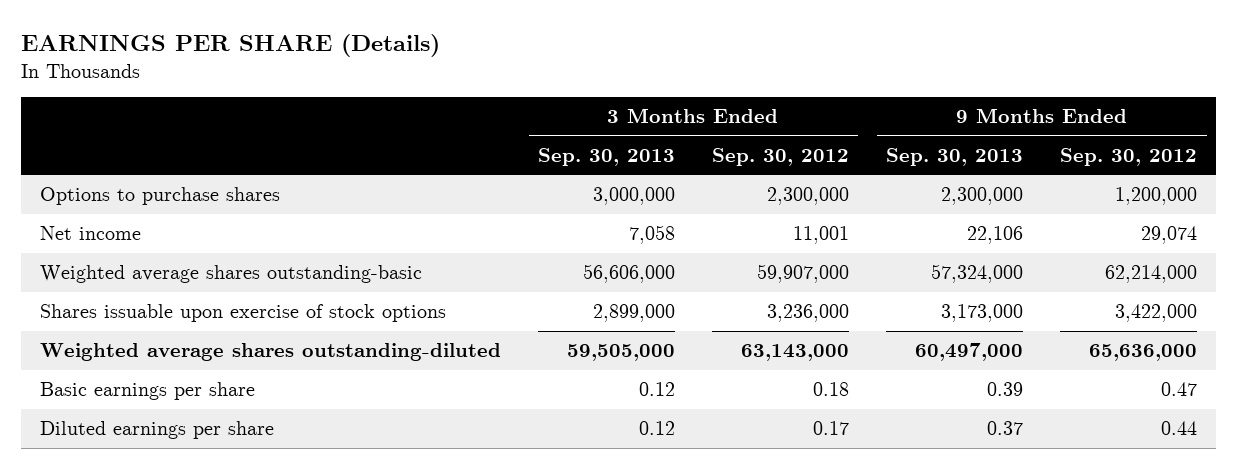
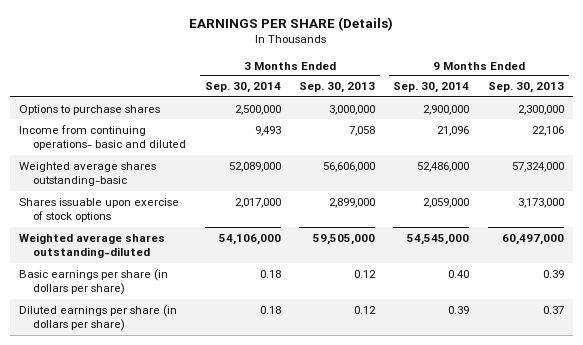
[712,147,850,166] Sep. 30, 2012 -> none
[1060,147,1198,166] Sep. 30, 2012 -> none
none -> [204,82,281,94] Sep. 30, 2014
none -> [393,82,470,94] Sep. 30, 2014
[39,226,141,241] Net income -> [19,124,187,151] Income from continuing operations- basic and diluted
[39,382,255,401] Basic earnings per share -> [19,268,169,296] Basic earnings per share (in dollars per share)
[39,421,274,440] Diluted earnings per share -> [19,304,178,332] Diluted earnings per share (in dollars per share)

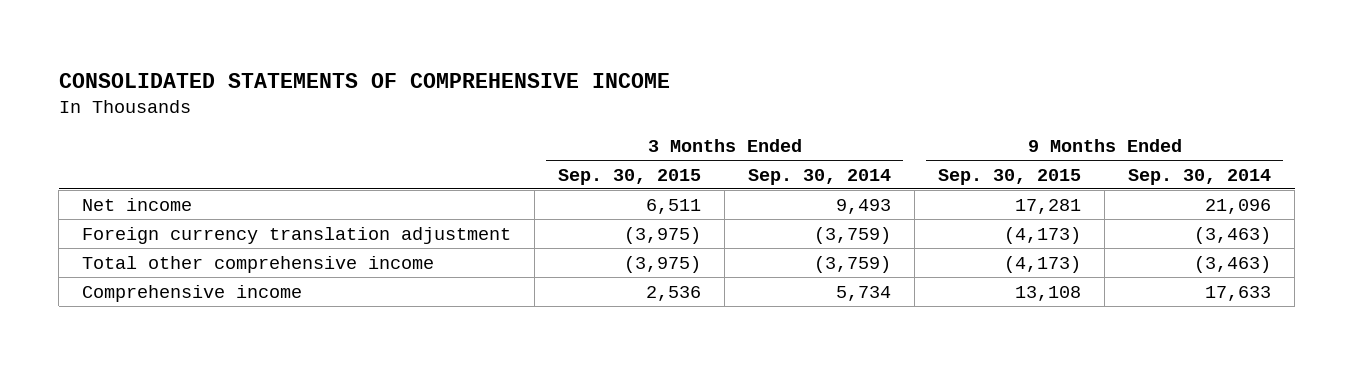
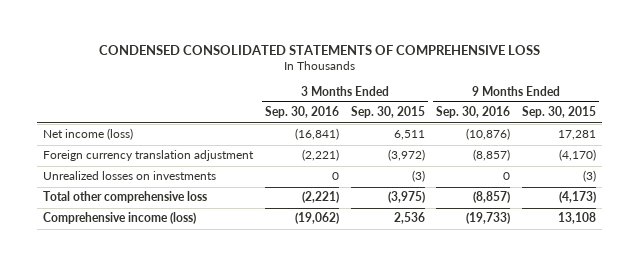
[58,72,670,88] CONSOLIDATED STATEMENTS OF COMPREHENSIVE INCOME -> [98,44,540,55] CONDENSED CONSOLIDATED STATEMENTS OF COMPREHENSIVE LOSS
[748,168,892,185] Sep. 30, 2014 -> none
[1128,168,1272,185] Sep. 30, 2014 -> none
none -> [264,106,339,119] Sep. 30, 2016
none -> [436,106,511,119] Sep. 30, 2016
[82,197,193,211] Net income -> [43,128,134,141] Net income (loss)
[624,226,702,244] (3,975) -> [387,149,425,162] (3,972)
[1004,226,1082,244] (4,173) -> [559,149,597,162] (4,170)
none -> [43,171,217,181] Unrealized losses on investments
[82,255,435,273] Total other comprehensive income -> [43,191,208,204] Total other comprehensive loss
[82,284,303,302] Comprehensive income -> [43,212,197,225] Comprehensive income (loss)

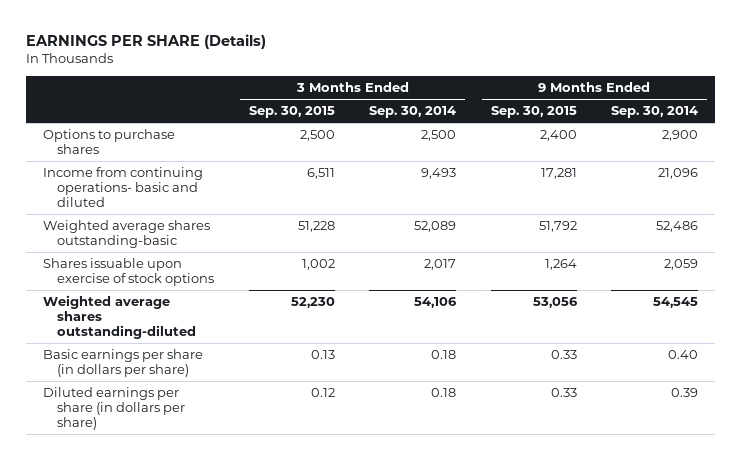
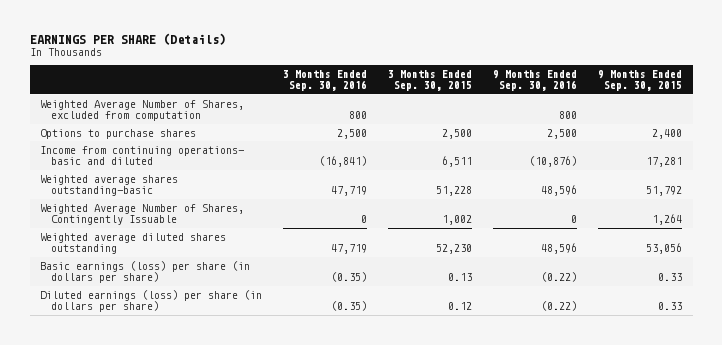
[369,106,457,119] Sep. 30, 2014 -> none
[611,106,699,119] Sep. 30, 2014 -> none
none -> [283,69,368,92] 3 Months Ended Sep. 30, 2016
none -> [493,69,578,92] 9 Months Ended Sep. 30, 2016
none -> [40,99,245,122] Weighted Average Number of Shares, excluded from computation
[43,257,215,286] Shares issuable upon exercise of stock options -> [40,203,245,226] Weighted Average Number of Shares, Contingently Issuable
[43,294,197,339] Weighted average shares outstanding-diluted -> [40,232,227,255] Weighted average diluted shares outstanding
[43,348,204,377] Basic earnings per share (in dollars per share) -> [40,260,251,284] Basic earnings (loss) per share (in dollars per share)
[43,386,186,430] Diluted earnings per share (in dollars per share) -> [40,289,263,313] Diluted earnings (loss) per share (in dollars per share)

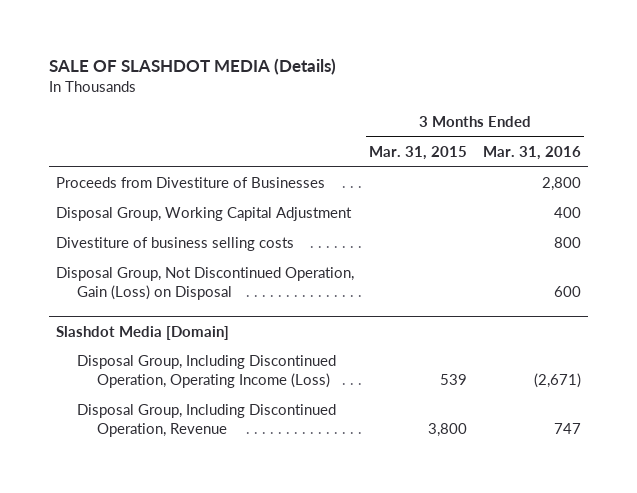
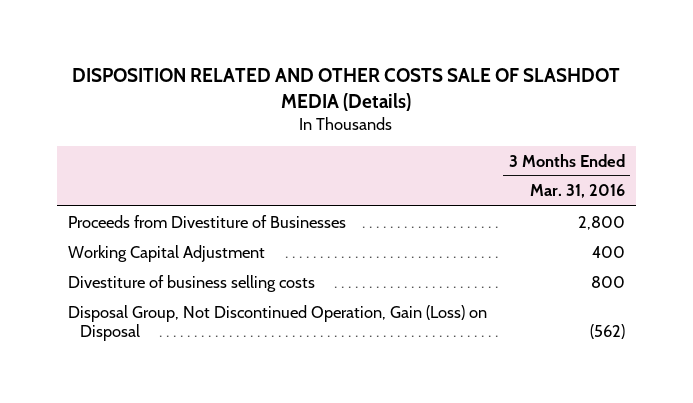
[48,57,336,75] SALE OF SLASHDOT MEDIA (Details) -> [72,68,621,111] DISPOSITION RELATED AND OTHER COSTS SALE OF SLASHDOT MEDIA (Details)
[369,146,468,161] Mar. 31, 2015 -> none
[56,207,353,222] Disposal Group, Working Capital Adjustment -> [67,244,265,262] Working Capital Adjustment
[56,325,230,340] Slashdot Media [Domain] -> none
[76,355,336,389] Disposal Group, Including Discontinued Operation, Operating Income (Loss) -> none
[76,404,336,438] Disposal Group, Including Discontinued Operation, Revenue -> none
[553,286,581,298] 600 -> [589,324,625,340] (562)

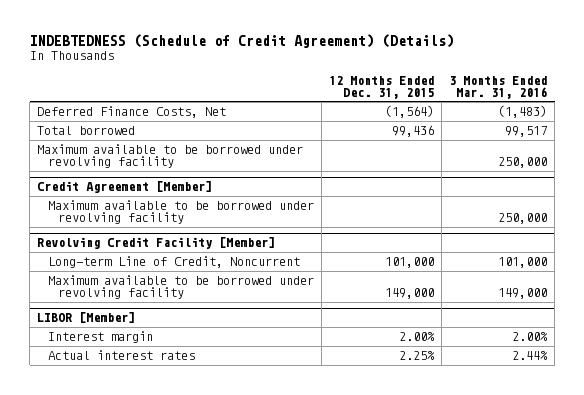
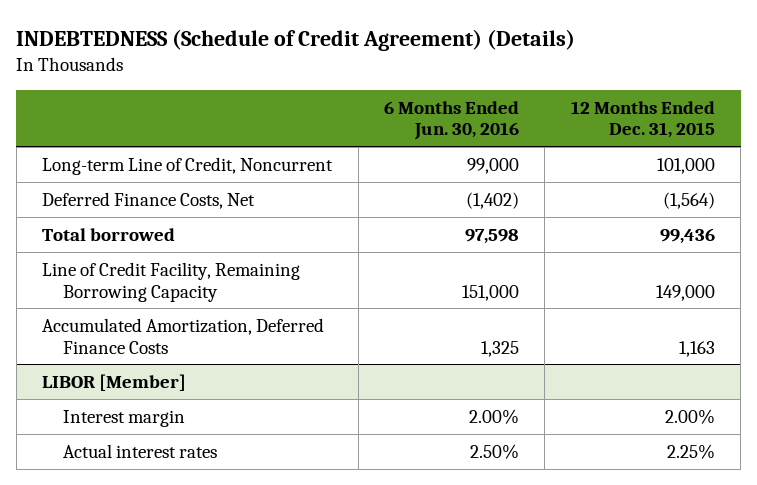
[449,75,548,99] 3 Months Ended Mar. 31, 2016 -> none
none -> [384,100,520,141] 6 Months Ended Jun. 30, 2016
none -> [42,156,334,175] Long-term Line of Credit, Noncurrent
[37,144,304,169] Maximum available to be borrowed under revolving facility -> none
[37,181,213,194] Credit Agreement [Member] -> none
[47,200,314,225] Maximum available to be borrowed under revolving facility -> none
[37,237,276,250] Revolving Credit Facility [Member] -> none
[47,256,300,269] Long-term Line of Credit, Noncurrent -> none
[47,275,314,300] Maximum available to be borrowed under revolving facility -> [42,261,301,302] Line of Credit Facility, Remaining Borrowing Capacity
none -> [42,317,325,354] Accumulated Amortization, Deferred Finance Costs

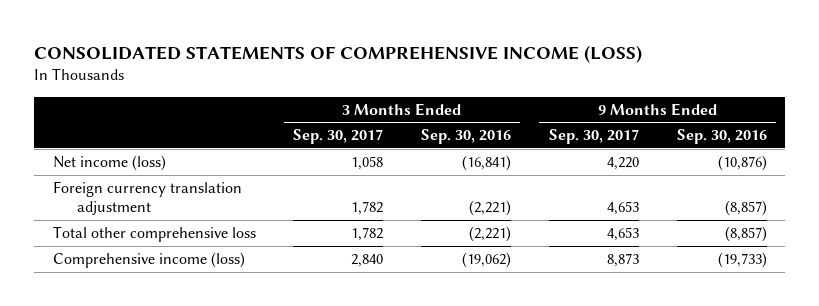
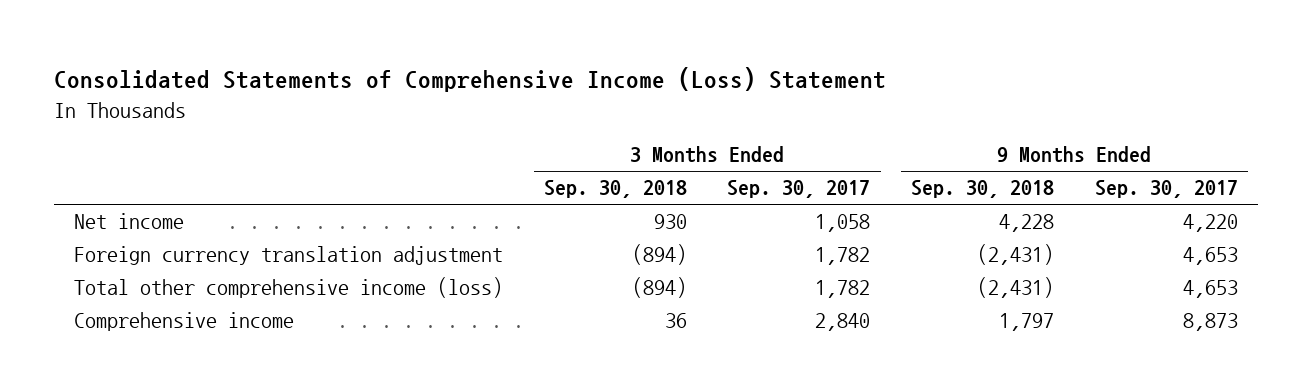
[33,44,642,63] CONSOLIDATED STATEMENTS OF COMPREHENSIVE INCOME (LOSS) -> [53,67,886,93] Consolidated Statements of Comprehensive Income (Loss) Statement
[421,129,512,145] Sep. 30, 2016 -> none
[676,129,767,145] Sep. 30, 2016 -> none
none -> [543,180,687,199] Sep. 30, 2018
none -> [911,180,1055,199] Sep. 30, 2018
[52,155,166,172] Net income (loss) -> [74,213,185,230] Net income
[52,226,256,243] Total other comprehensive loss -> [74,277,504,299] Total other comprehensive income (loss)
[52,252,245,269] Comprehensive income (loss) -> [74,312,295,332] Comprehensive income

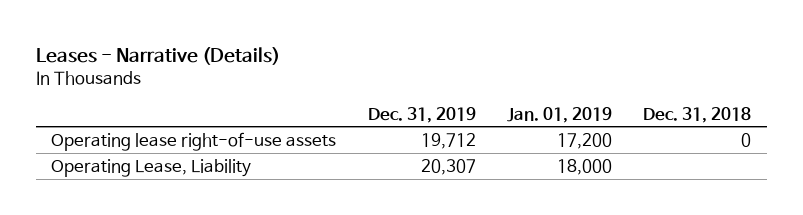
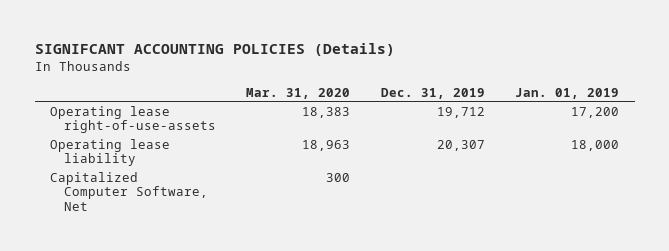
[35,46,280,65] Leases - Narrative (Details) -> [34,42,395,56] SIGNIFCANT ACCOUNTING POLICIES (Details)
[643,106,752,123] Dec. 31, 2018 -> none
none -> [246,87,351,99] Mar. 31, 2020
[51,131,337,151] Operating lease right-of-use assets -> [49,105,216,134] Operating lease right-of-use-assets
[51,158,252,177] Operating Lease, Liability -> [49,138,170,167] Operating lease liability
none -> [49,171,208,212] Capitalized Computer Software, Net

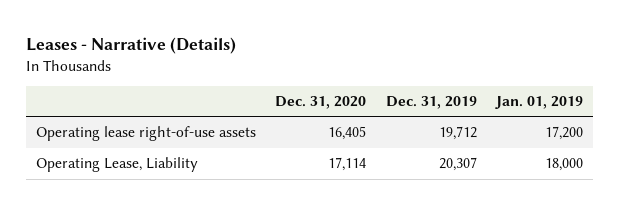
[34,42,395,56] SIGNIFCANT ACCOUNTING POLICIES (Details) -> [26,37,237,55] Leases - Narrative (Details)
[246,87,351,99] Mar. 31, 2020 -> none
none -> [275,96,367,110] Dec. 31, 2020
[49,171,208,212] Capitalized Computer Software, Net -> none
[49,105,216,134] Operating lease right-of-use-assets -> [35,126,256,142] Operating lease right-of-use assets
[49,138,170,167] Operating lease liability -> [35,157,198,173] Operating Lease, Liability

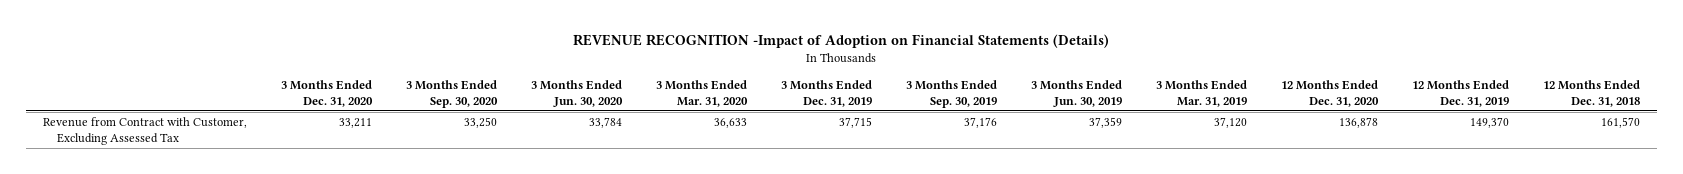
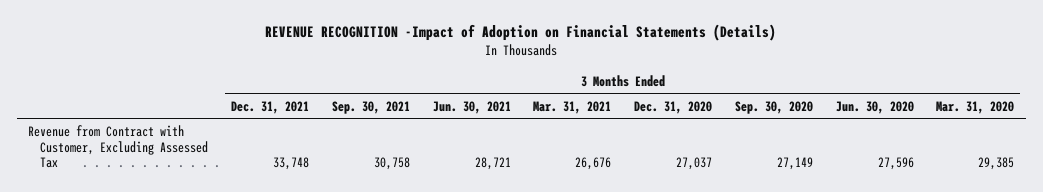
[780,79,872,107] 3 Months Ended Dec. 31, 2019 -> none
[905,79,997,108] 3 Months Ended Sep. 30, 2019 -> none
[1030,79,1122,107] 3 Months Ended Jun. 30, 2019 -> none
[1155,79,1247,107] 3 Months Ended Mar. 31, 2019 -> none
[1280,79,1379,107] 12 Months Ended Dec. 31, 2020 -> none
[1411,79,1509,107] 12 Months Ended Dec. 31, 2019 -> none
[1543,79,1641,107] 12 Months Ended Dec. 31, 2018 -> none
none -> [231,100,310,114] Dec. 31, 2021
none -> [331,100,410,114] Sep. 30, 2021
none -> [432,100,511,114] Jun. 30, 2021
none -> [533,100,612,114] Mar. 31, 2021
[338,118,372,129] 33,211 -> [676,157,713,171] 27,037
[463,117,497,129] 33,250 -> [776,157,813,171] 27,149
[588,117,622,129] 33,784 -> [877,157,914,171] 27,596
[713,118,747,129] 36,633 -> [978,157,1015,171] 29,385

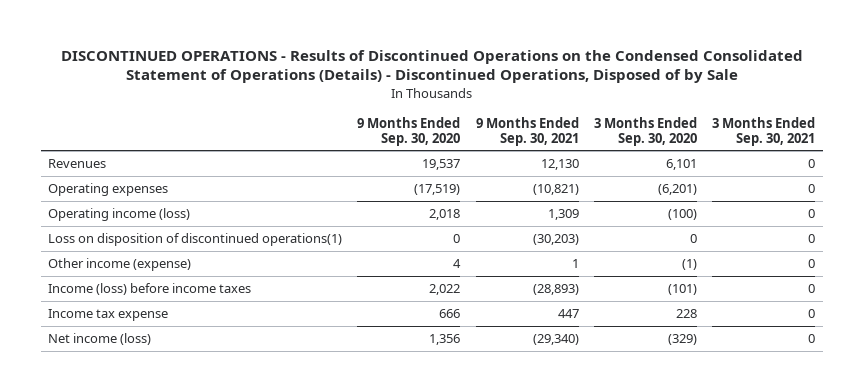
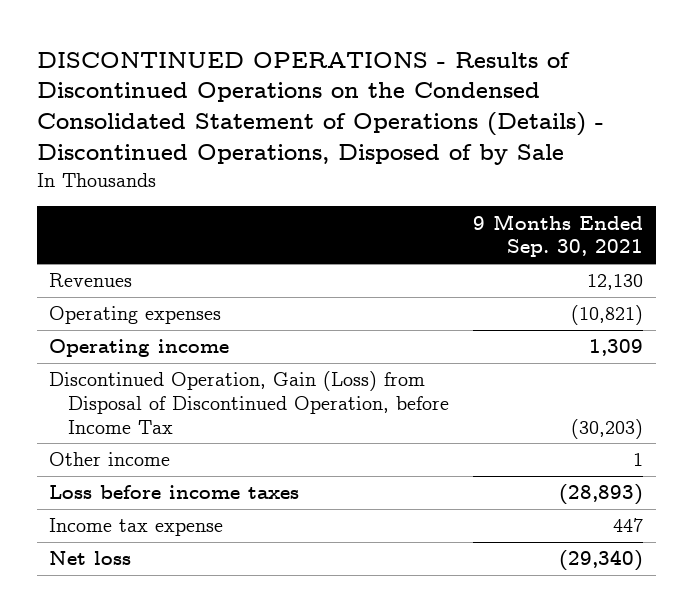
[357,116,461,146] 9 Months Ended Sep. 30, 2020 -> none
[593,116,697,146] 3 Months Ended Sep. 30, 2020 -> none
[712,116,816,146] 3 Months Ended Sep. 30, 2021 -> none
[48,207,191,221] Operating income (loss) -> [49,339,230,358] Operating income
[48,232,343,246] Loss on disposition of discontinued operations(1) -> [49,371,449,434] Discontinued Operation, Gain (Loss) from Disposal of Discontinued Operation, before Income Tax
[48,257,192,271] Other income (expense) -> [49,452,171,467] Other income
[48,282,252,295] Income (loss) before income taxes -> [49,485,300,500] Loss before income taxes
[48,332,152,345] Net income (loss) -> [49,551,132,566] Net loss

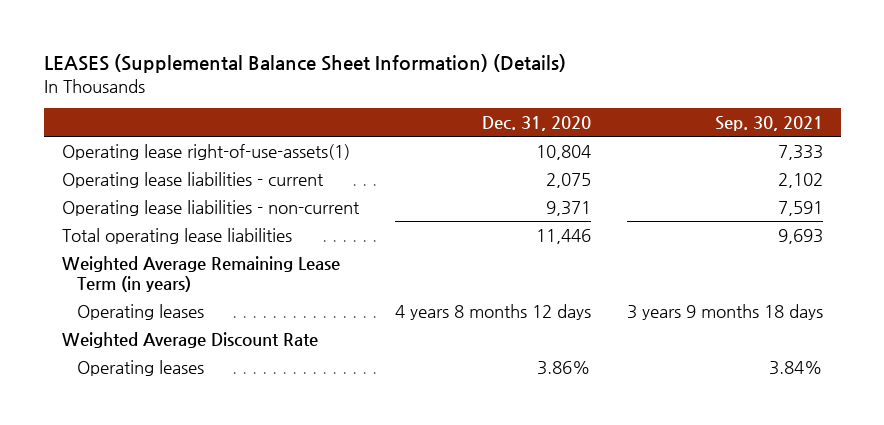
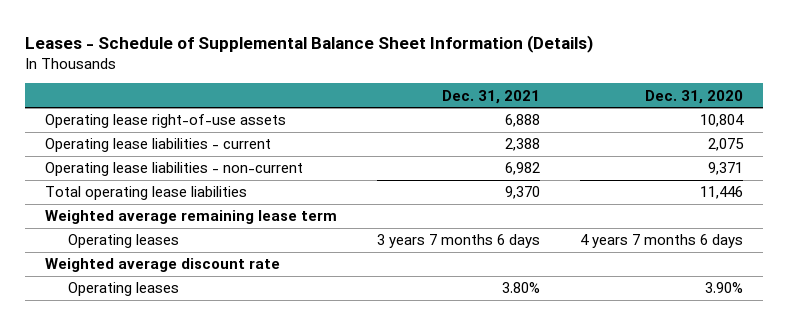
[43,54,566,74] LEASES (Supplemental Balance Sheet Information) (Details) -> [25,34,594,53] Leases - Schedule of Supplemental Balance Sheet Information (Details)
[714,116,823,132] Sep. 30, 2021 -> none
none -> [442,89,541,104] Dec. 31, 2021
[61,143,350,160] Operating lease right-of-use-assets(1) -> [45,114,287,129] Operating lease right-of-use assets
[61,255,340,292] Weighted Average Remaining Lease Term (in years) -> [45,210,338,225] Weighted average remaining lease term
[394,303,591,320] 4 years 8 months 12 days -> [579,234,743,249] 4 years 7 months 6 days
[61,331,318,348] Weighted Average Discount Rate -> [45,258,281,273] Weighted average discount rate
[536,360,591,375] 3.86% -> [704,282,743,294] 3.90%

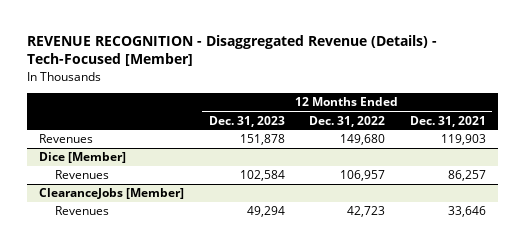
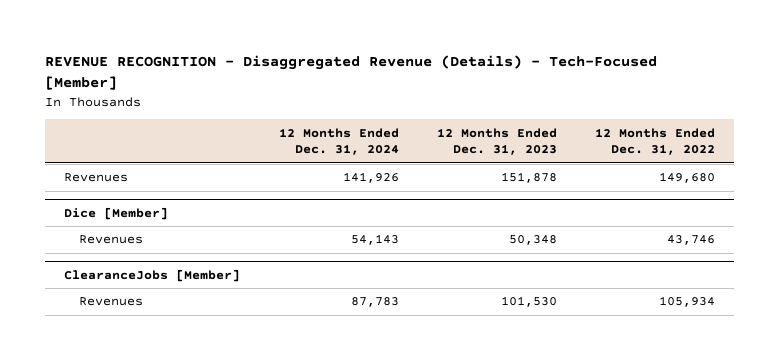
[409,115,486,127] Dec. 31, 2021 -> none
none -> [278,127,399,156] 12 Months Ended Dec. 31, 2024
[239,170,285,182] 102,584 -> [508,235,557,246] 50,348
[340,170,386,182] 106,957 -> [667,235,716,246] 43,746
[246,206,285,218] 49,294 -> [500,296,557,308] 101,530
[347,206,386,218] 42,723 -> [659,296,716,308] 105,934

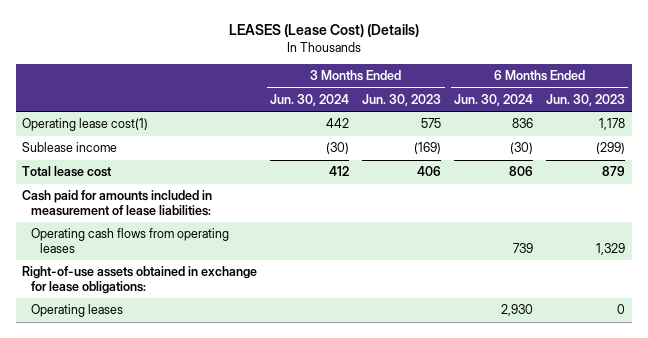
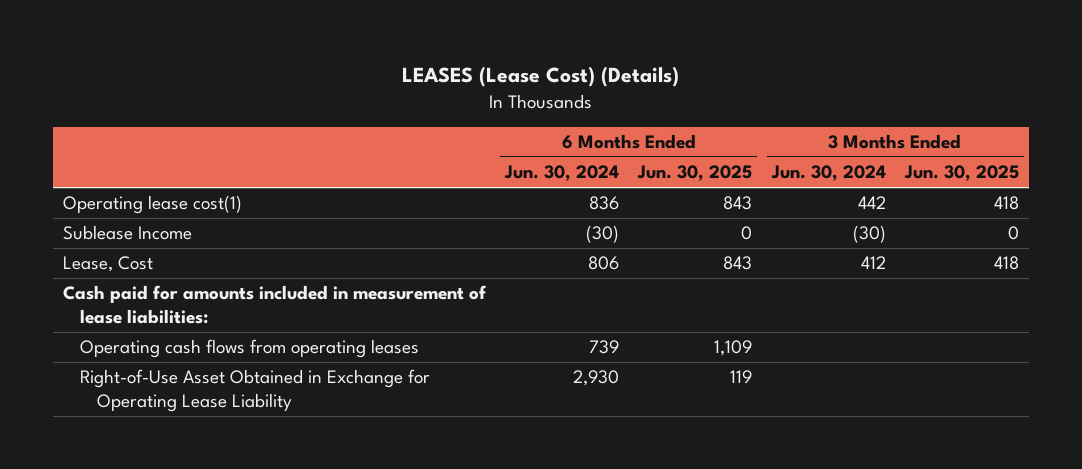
[362,93,442,106] Jun. 30, 2023 -> none
[546,93,626,106] Jun. 30, 2023 -> none
none -> [637,165,753,182] Jun. 30, 2025
none -> [903,165,1019,182] Jun. 30, 2025
[22,142,118,153] Sublease income -> [62,225,192,241] Sublease Income
[22,166,113,178] Total lease cost -> [62,256,153,273] Lease, Cost
[22,266,258,294] Right-of-use assets obtained in exchange for lease obligations: -> none
[31,304,124,318] Operating leases -> [79,369,430,412] Right-of-Use Asset Obtained in Exchange for Operating Lease Liability

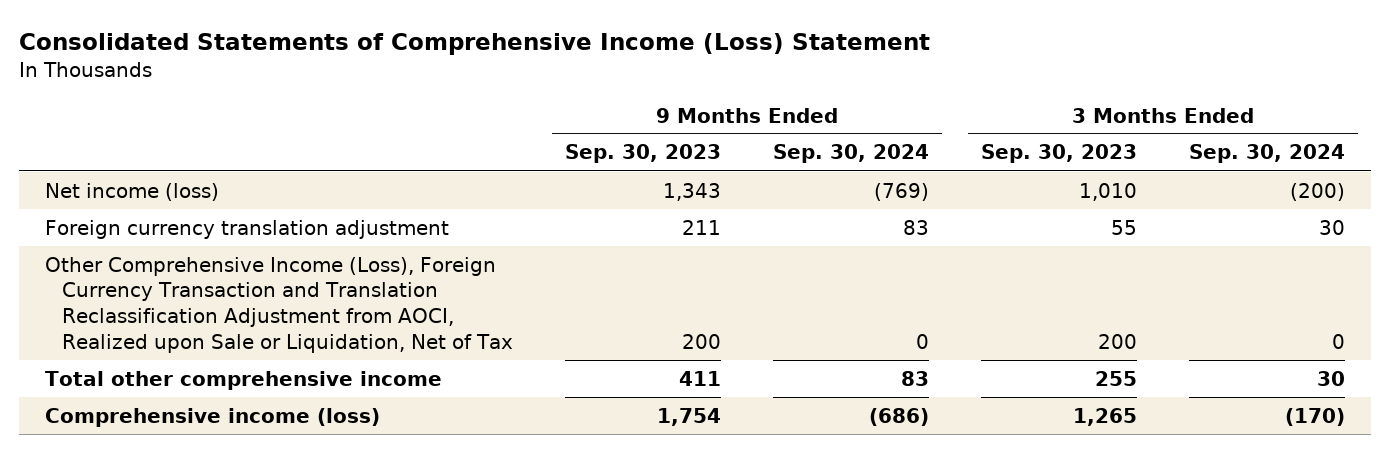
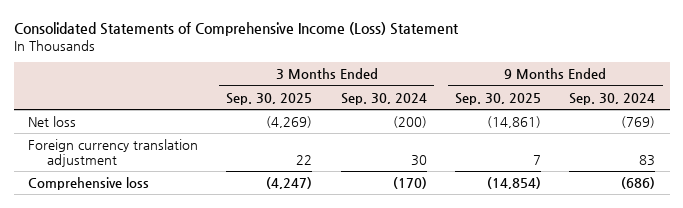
[565,144,722,164] Sep. 30, 2023 -> none
[981,144,1138,164] Sep. 30, 2023 -> none
none -> [226,92,313,105] Sep. 30, 2025
none -> [455,92,542,105] Sep. 30, 2025
[45,182,220,201] Net income (loss) -> [28,116,77,128] Net loss
[45,256,514,353] Other Comprehensive Income (Loss), Foreign Currency Transaction and Translation Reclassification Adjustment from AOCI, Realized upon Sale or Liquidation, Net of Tax -> none
[45,370,443,390] Total other comprehensive income -> none
[45,407,381,427] Comprehensive income (loss) -> [28,177,150,191] Comprehensive loss

